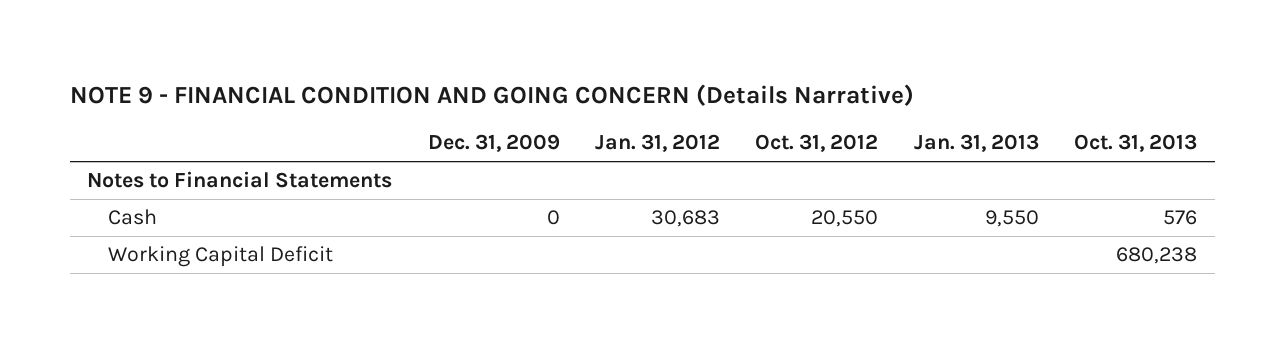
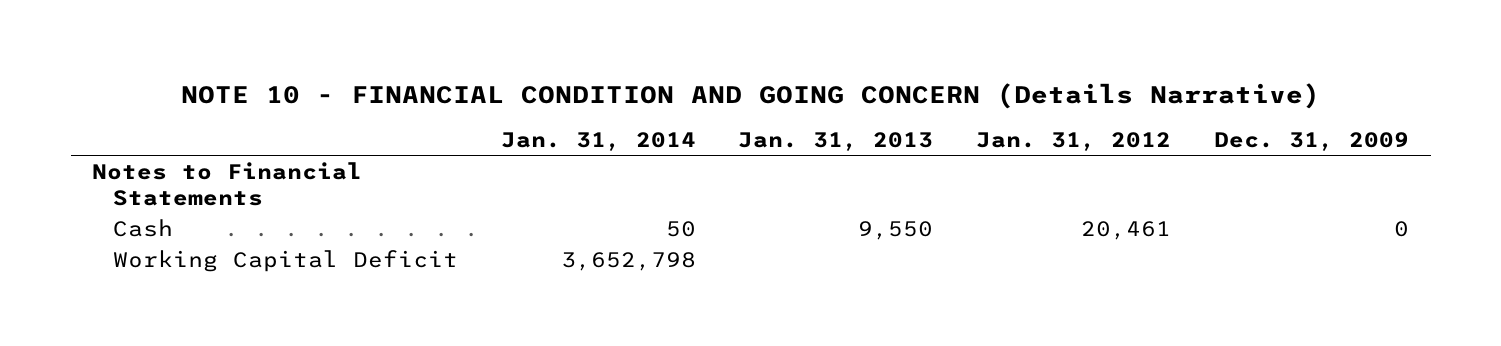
[69,83,914,106] NOTE 9 - FINANCIAL CONDITION AND GOING CONCERN (Details Narrative) -> [180,83,1320,110] NOTE 10 - FINANCIAL CONDITION AND GOING CONCERN (Details Narrative)
[755,134,879,153] Oct. 31, 2012 -> none
[1073,134,1197,153] Oct. 31, 2013 -> none
none -> [500,132,696,152] Jan. 31, 2014
[650,210,720,228] 30,683 -> [1081,220,1172,240] 20,461

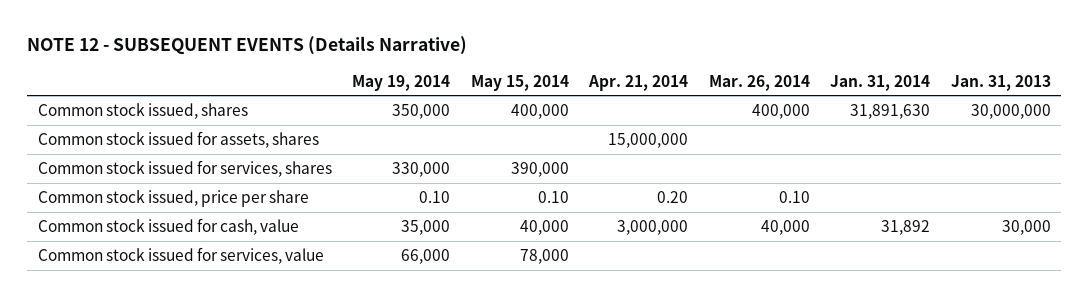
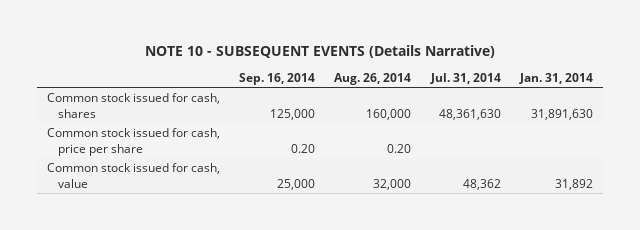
[27,36,468,56] NOTE 12 - SUBSEQUENT EVENTS (Details Narrative) -> [144,44,495,58] NOTE 10 - SUBSEQUENT EVENTS (Details Narrative)
[352,74,451,91] May 19, 2014 -> none
[470,74,569,91] May 15, 2014 -> none
[588,74,689,91] Apr. 21, 2014 -> none
[708,74,810,91] Mar. 26, 2014 -> none
[950,74,1051,91] Jan. 31, 2013 -> none
none -> [239,72,316,85] Sep. 16, 2014
none -> [334,72,412,85] Aug. 26, 2014
none -> [429,72,501,84] Jul. 31, 2014
[37,130,319,148] Common stock issued for assets, shares -> none
[37,159,332,177] Common stock issued for services, shares -> none
[37,102,248,119] Common stock issued, shares -> [46,93,220,118] Common stock issued for cash, shares
[37,189,309,207] Common stock issued, price per share -> [46,128,220,156] Common stock issued for cash, price per share
[37,246,324,264] Common stock issued for services, value -> none

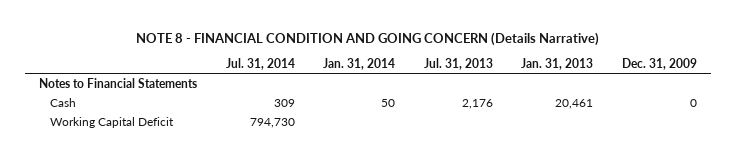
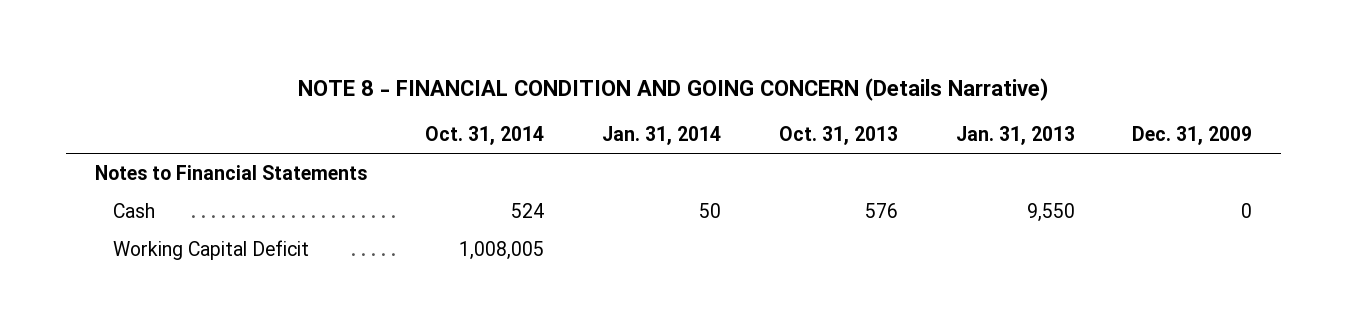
[225,57,295,70] Jul. 31, 2014 -> none
[423,57,493,70] Jul. 31, 2013 -> none
none -> [424,126,544,146] Oct. 31, 2014
none -> [778,126,898,146] Oct. 31, 2013
[555,98,594,109] 20,461 -> [1026,202,1075,222] 9,550

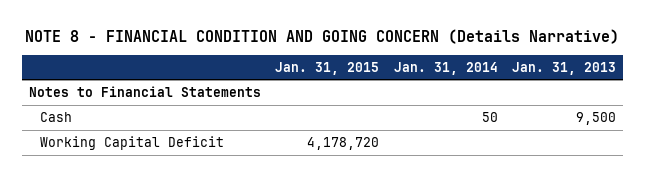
[424,126,544,146] Oct. 31, 2014 -> none
[778,126,898,146] Oct. 31, 2013 -> none
[1132,126,1253,146] Dec. 31, 2009 -> none
none -> [275,61,380,75] Jan. 31, 2015
[1026,202,1075,222] 9,550 -> [575,112,616,126] 9,500

